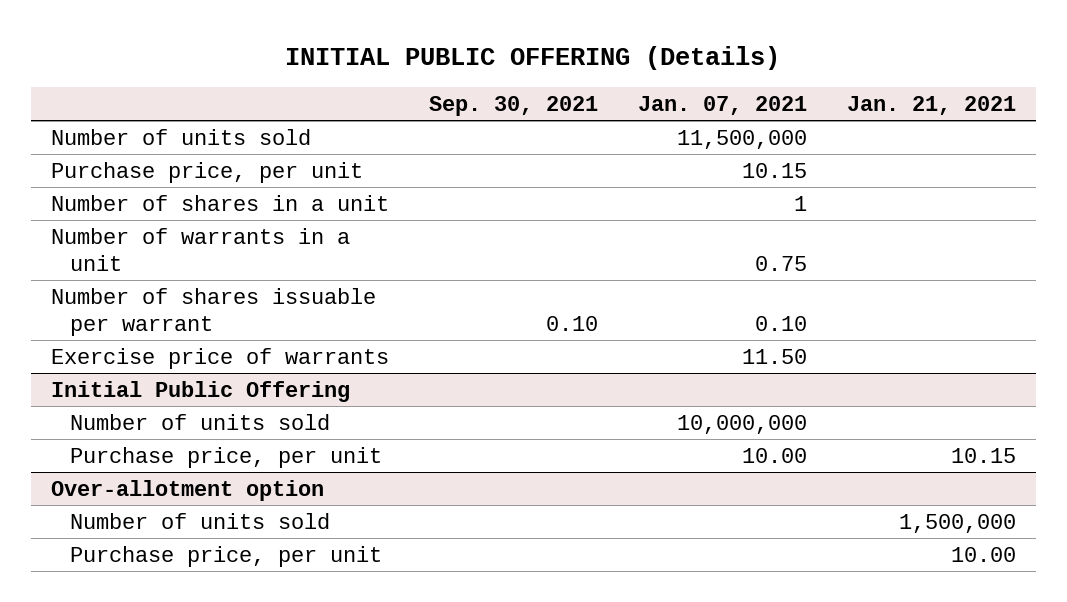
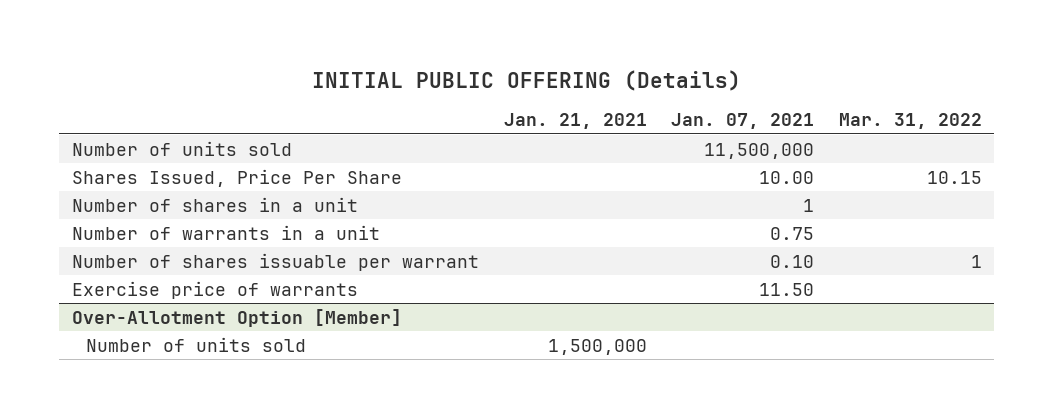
[429,96,599,117] Sep. 30, 2021 -> none
none -> [839,113,983,130] Mar. 31, 2022
[51,161,364,183] Purchase price, per unit -> [71,168,402,187] Shares Issued, Price Per Share
[741,162,807,178] 10.15 -> [759,170,815,184] 10.00
[51,380,351,402] Initial Public Offering -> none
[70,413,331,430] Number of units sold -> none
[70,446,383,468] Purchase price, per unit -> none
[51,479,325,501] Over-allotment option -> [71,308,402,327] Over-Allotment Option [Member]
[70,545,383,567] Purchase price, per unit -> none

